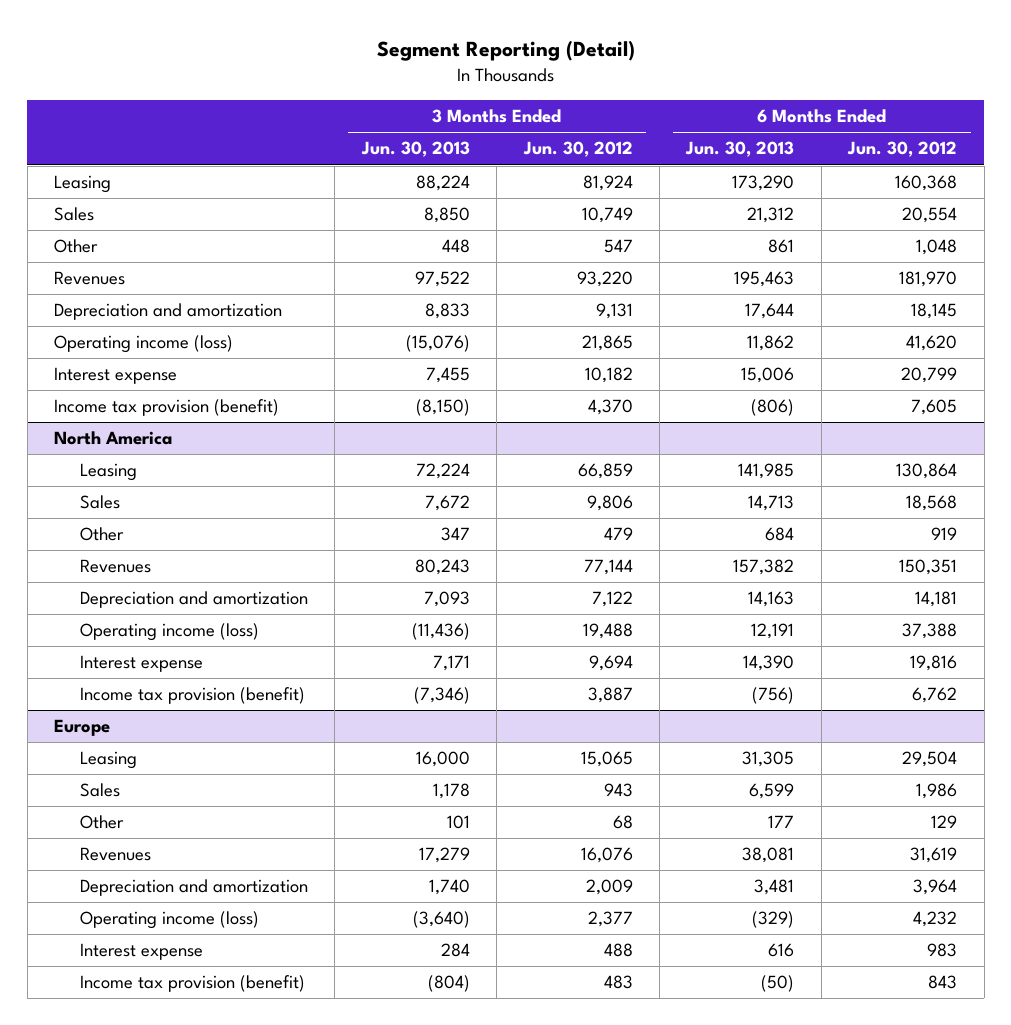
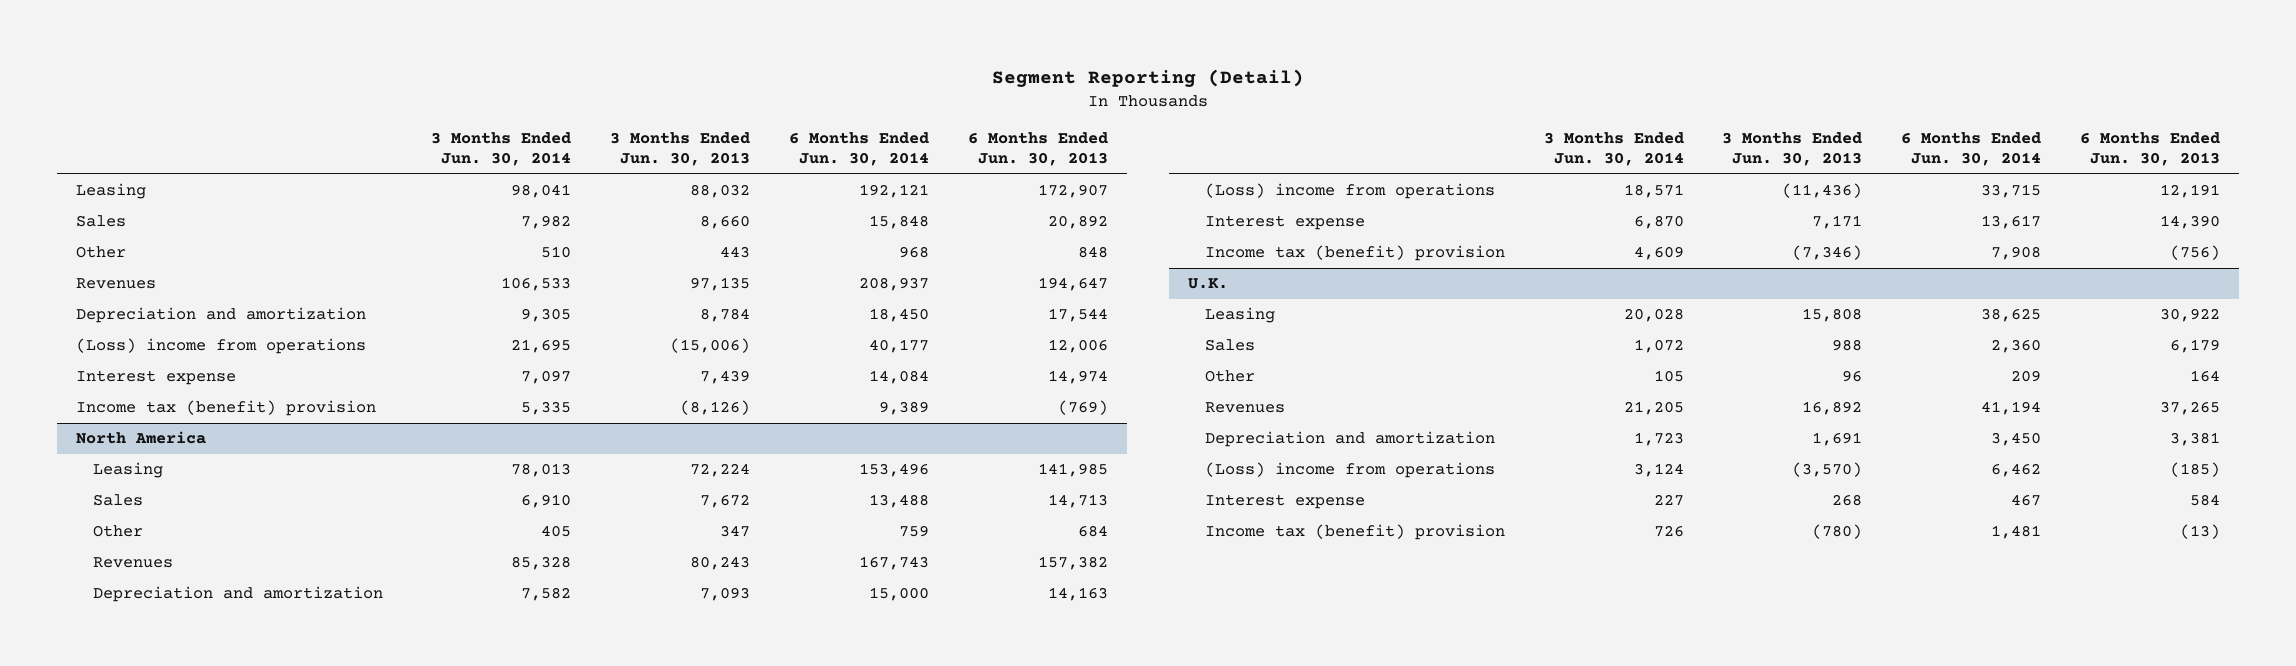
[522,141,633,158] Jun. 30, 2012 -> none
[847,141,958,158] Jun. 30, 2012 -> none
none -> [431,131,572,166] 3 Months Ended Jun. 30, 2014
none -> [788,131,929,166] 6 Months Ended Jun. 30, 2014
[415,175,470,192] 88,224 -> [690,184,751,199] 88,032
[732,175,795,192] 173,290 -> [1037,184,1108,199] 172,907
[423,207,470,224] 8,850 -> [700,215,751,230] 8,660
[747,207,795,224] 21,312 -> [1047,215,1108,230] 20,892
[441,239,470,254] 448 -> [720,246,751,259] 443
[768,239,795,254] 861 -> [1077,246,1108,259] 848
[414,271,470,288] 97,522 -> [690,277,751,292] 97,135
[734,271,795,288] 195,463 -> [1037,277,1108,292] 194,647
[424,303,470,320] 8,833 -> [700,308,751,323] 8,784
[745,303,795,320] 17,644 -> [1047,308,1108,323] 17,544
[54,335,234,354] Operating income (loss) -> [76,338,367,355] (Loss) income from operations
[405,335,470,353] (15,076) -> [670,338,751,354] (15,006)
[747,335,795,352] 11,862 -> [1047,339,1108,354] 12,006
[425,367,470,384] 7,455 -> [700,370,751,385] 7,439
[741,367,795,384] 15,006 -> [1047,370,1108,385] 14,974
[54,399,280,417] Income tax provision (benefit) -> [76,400,377,417] Income tax (benefit) provision
[415,399,470,417] (8,150) -> [680,400,751,416] (8,126)
[751,399,795,417] (806) -> [1057,400,1108,416] (769)
[79,623,259,642] Operating income (loss) -> [1204,183,1495,200] (Loss) income from operations
[54,719,111,737] Europe -> none
[79,687,305,705] Income tax provision (benefit) -> [1204,245,1505,262] Income tax (benefit) provision
none -> [1188,278,1229,290] U.K.
[415,751,470,768] 16,000 -> [1802,308,1863,323] 15,808
[742,751,795,768] 31,305 -> [2159,308,2220,323] 30,922
[432,783,470,800] 1,178 -> [1832,339,1863,352] 988
[749,783,795,800] 6,599 -> [2169,339,2220,354] 6,179
[446,815,470,830] 101 -> [1842,370,1863,383] 96
[768,815,795,829] 177 -> [2189,370,2220,383] 164
[418,847,470,864] 17,279 -> [1802,401,1863,416] 16,892
[742,847,795,864] 38,081 -> [2159,401,2220,416] 37,265
[428,879,470,896] 1,740 -> [1812,432,1863,447] 1,691
[754,879,795,896] 3,481 -> [2169,432,2220,447] 3,381
[79,911,259,930] Operating income (loss) -> [1204,462,1495,479] (Loss) income from operations
[412,911,470,929] (3,640) -> [1792,462,1863,478] (3,570)
[752,911,795,929] (329) -> [2169,462,2220,478] (185)
[440,943,470,958] 284 -> [1832,494,1863,507] 268
[768,943,795,958] 616 -> [2189,494,2220,507] 584
[79,975,305,993] Income tax provision (benefit) -> [1204,524,1505,541] Income tax (benefit) provision
[427,975,470,993] (804) -> [1812,524,1863,540] (780)
[761,975,795,993] (50) -> [2179,524,2220,540] (13)

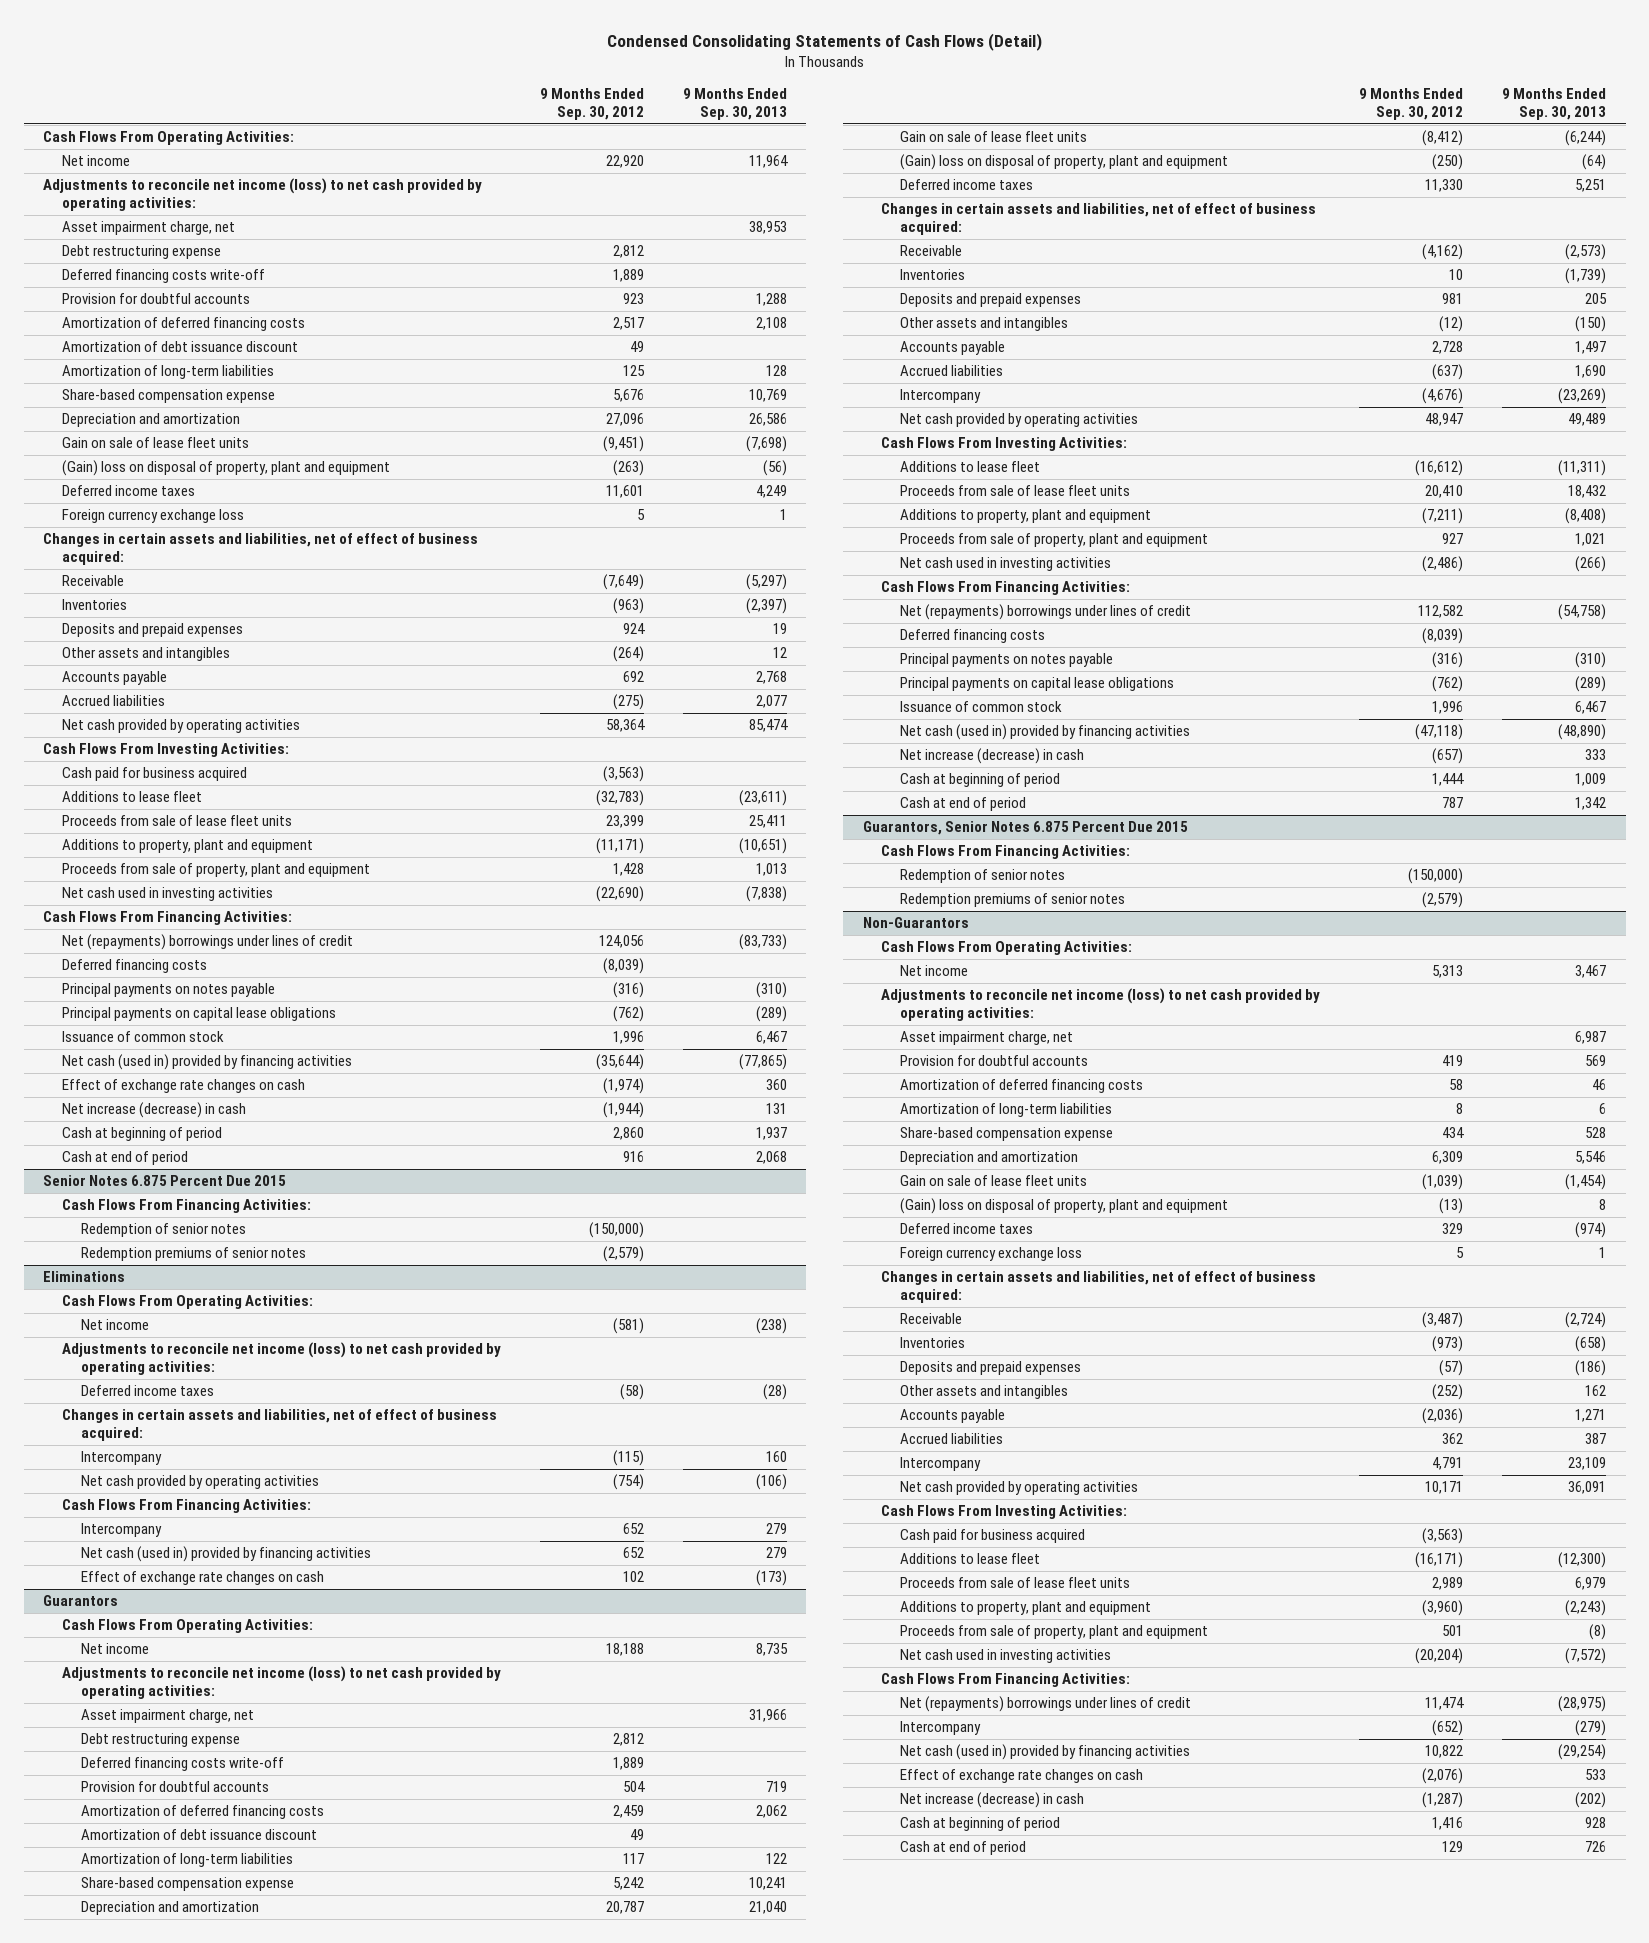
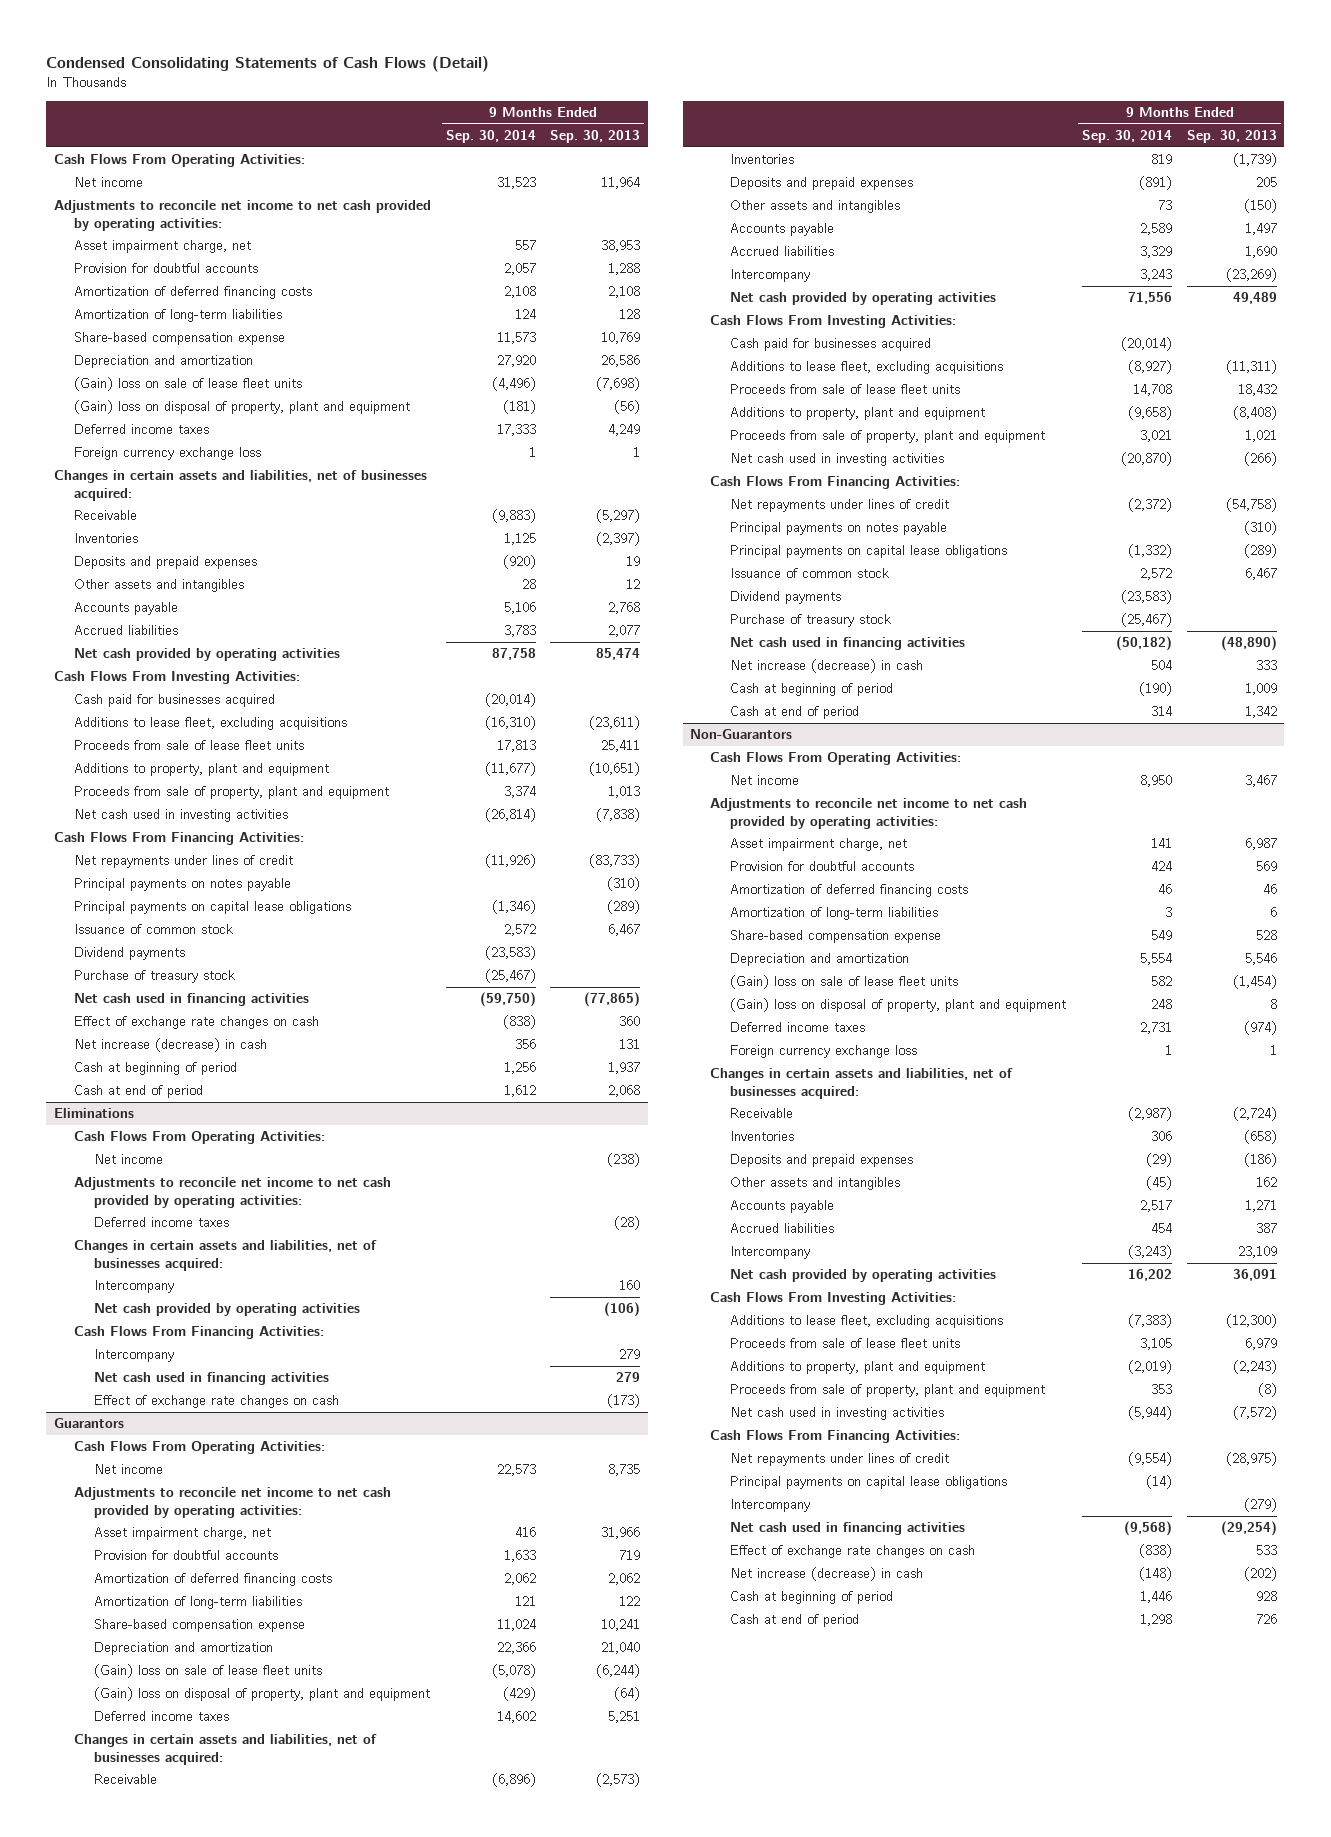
[539,87,644,120] 9 Months Ended Sep. 30, 2012 -> none
none -> [445,130,536,144] Sep. 30, 2014
[43,178,483,212] Adjustments to reconcile net income (loss) to net cash provided by operating activities: -> [53,200,431,231] Adjustments to reconcile net income to net cash provided by operating activities:
[61,245,221,260] Debt restructuring expense -> none
[61,269,265,284] Deferred financing costs write-off -> none
[61,341,298,353] Amortization of debt issuance discount -> none
[61,437,249,449] Gain on sale of lease fleet units -> [73,377,302,392] (Gain) loss on sale of lease fleet units
[43,533,479,566] Changes in certain assets and liabilities, net of effect of business acquired: -> [53,470,427,501] Changes in certain assets and liabilities, net of businesses acquired:
[61,767,247,782] Cash paid for business acquired -> [73,694,275,708] Cash paid for businesses acquired
[61,791,202,803] Additions to lease fleet -> [73,717,347,731] Additions to lease fleet, excluding acquisitions
[61,959,207,974] Deferred financing costs -> none
[61,934,353,951] Net (repayments) borrowings under lines of credit -> [73,855,293,869] Net repayments under lines of credit
none -> [73,947,185,961] Dividend payments
none -> [73,970,235,984] Purchase of treasury stock
[61,1054,352,1071] Net cash (used in) provided by financing activities -> [73,993,309,1007] Net cash used in financing activities
[43,1175,287,1187] Senior Notes 6.875 Percent Due 2015 -> none
[61,1199,311,1214] Cash Flows From Financing Activities: -> none
[80,1223,246,1238] Redemption of senior notes -> none
[80,1247,306,1262] Redemption premiums of senior notes -> none
[61,1342,501,1376] Adjustments to reconcile net income (loss) to net cash provided by operating activities: -> [73,1177,391,1208] Adjustments to reconcile net income to net cash provided by operating activities:
[61,1409,497,1442] Changes in certain assets and liabilities, net of effect of business acquired: -> [73,1240,377,1271] Changes in certain assets and liabilities, net of businesses acquired:
[80,1546,371,1563] Net cash (used in) provided by financing activities -> [93,1372,329,1386] Net cash used in financing activities
[61,1666,501,1700] Adjustments to reconcile net income (loss) to net cash provided by operating activities: -> [73,1487,391,1518] Adjustments to reconcile net income to net cash provided by operating activities:
[80,1733,240,1748] Debt restructuring expense -> none
[80,1757,284,1772] Deferred financing costs write-off -> none
[80,1829,317,1841] Amortization of debt issuance discount -> none
[899,131,1087,143] Gain on sale of lease fleet units -> [93,1664,322,1679] (Gain) loss on sale of lease fleet units
[881,203,1317,236] Changes in certain assets and liabilities, net of effect of business acquired: -> [73,1734,377,1765] Changes in certain assets and liabilities, net of businesses acquired:
none -> [730,338,932,352] Cash paid for businesses acquired
[899,461,1040,473] Additions to lease fleet -> [730,361,1004,375] Additions to lease fleet, excluding acquisitions
[899,629,1045,644] Deferred financing costs -> none
[899,604,1191,621] Net (repayments) borrowings under lines of credit -> [730,499,950,513] Net repayments under lines of credit
none -> [730,591,842,605] Dividend payments
none -> [730,614,892,628] Purchase of treasury stock
[899,724,1190,741] Net cash (used in) provided by financing activities -> [730,637,966,651] Net cash used in financing activities
[862,821,1188,836] Guarantors, Senior Notes 6.875 Percent Due 2015 -> none
[881,845,1131,860] Cash Flows From Financing Activities: -> none
[899,869,1065,884] Redemption of senior notes -> none
[899,893,1125,908] Redemption premiums of senior notes -> none
[881,988,1321,1022] Adjustments to reconcile net income (loss) to net cash provided by operating activities: -> [710,798,1028,829] Adjustments to reconcile net income to net cash provided by operating activities:
[899,1175,1087,1187] Gain on sale of lease fleet units -> [730,975,959,990] (Gain) loss on sale of lease fleet units
[881,1271,1317,1304] Changes in certain assets and liabilities, net of effect of business acquired: -> [710,1068,1014,1099] Changes in certain assets and liabilities, net of businesses acquired:
[899,1529,1085,1544] Cash paid for business acquired -> none
[899,1553,1040,1565] Additions to lease fleet -> [730,1315,1004,1329] Additions to lease fleet, excluding acquisitions
[899,1696,1191,1713] Net (repayments) borrowings under lines of credit -> [730,1453,950,1467] Net repayments under lines of credit
none -> [730,1476,1008,1490] Principal payments on capital lease obligations
[899,1744,1190,1761] Net cash (used in) provided by financing activities -> [730,1522,966,1536] Net cash used in financing activities

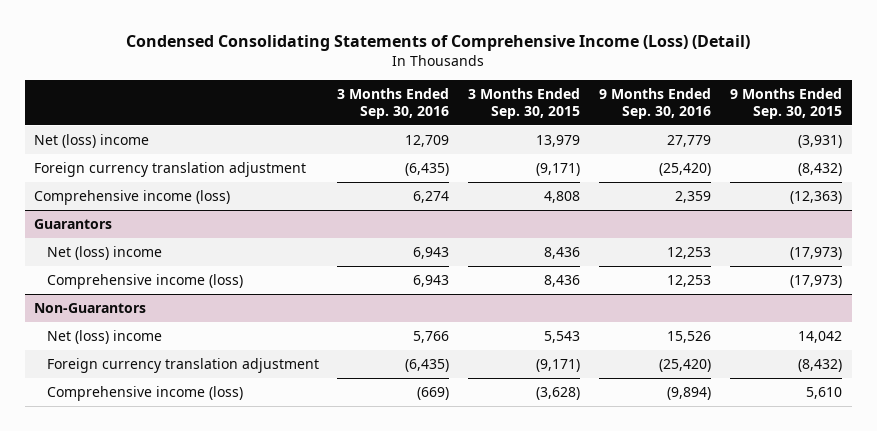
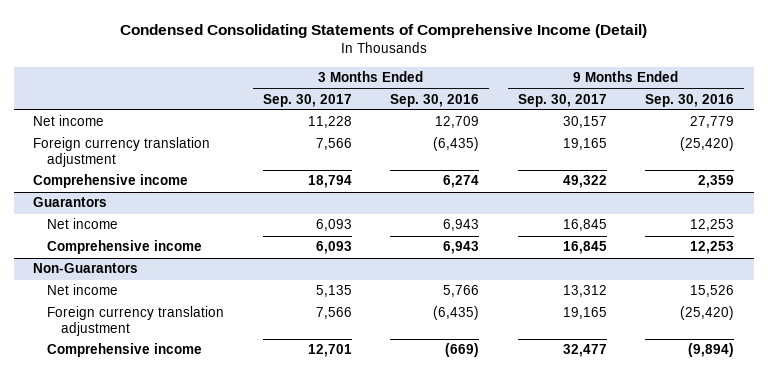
[126,34,751,51] Condensed Consolidating Statements of Comprehensive Income (Loss) (Detail) -> [119,23,647,38] Condensed Consolidating Statements of Comprehensive Income (Detail)
[468,87,581,120] 3 Months Ended Sep. 30, 2015 -> none
[730,87,843,120] 9 Months Ended Sep. 30, 2015 -> none
none -> [262,93,352,107] Sep. 30, 2017
none -> [517,93,607,107] Sep. 30, 2017
[34,133,150,148] Net (loss) income -> [33,115,105,127] Net income
[34,189,231,205] Comprehensive income (loss) -> [33,174,189,189] Comprehensive income
[46,245,162,260] Net (loss) income -> [47,218,119,230] Net income
[46,273,243,289] Comprehensive income (loss) -> [47,240,203,255] Comprehensive income
[46,329,162,344] Net (loss) income -> [47,284,119,296] Net income
[46,385,243,401] Comprehensive income (loss) -> [47,343,203,358] Comprehensive income

